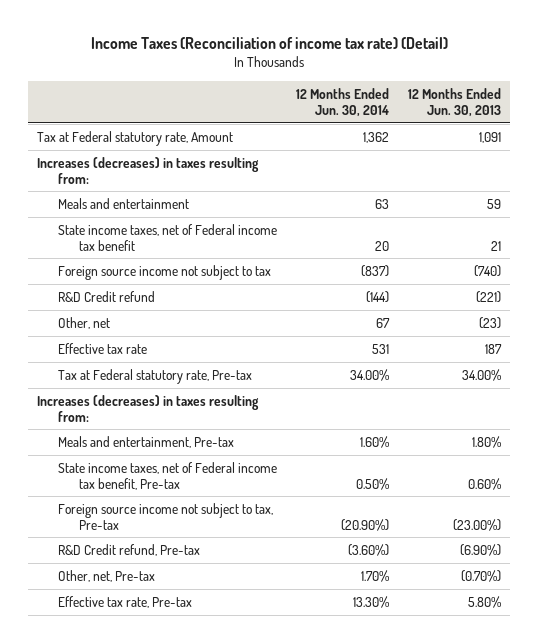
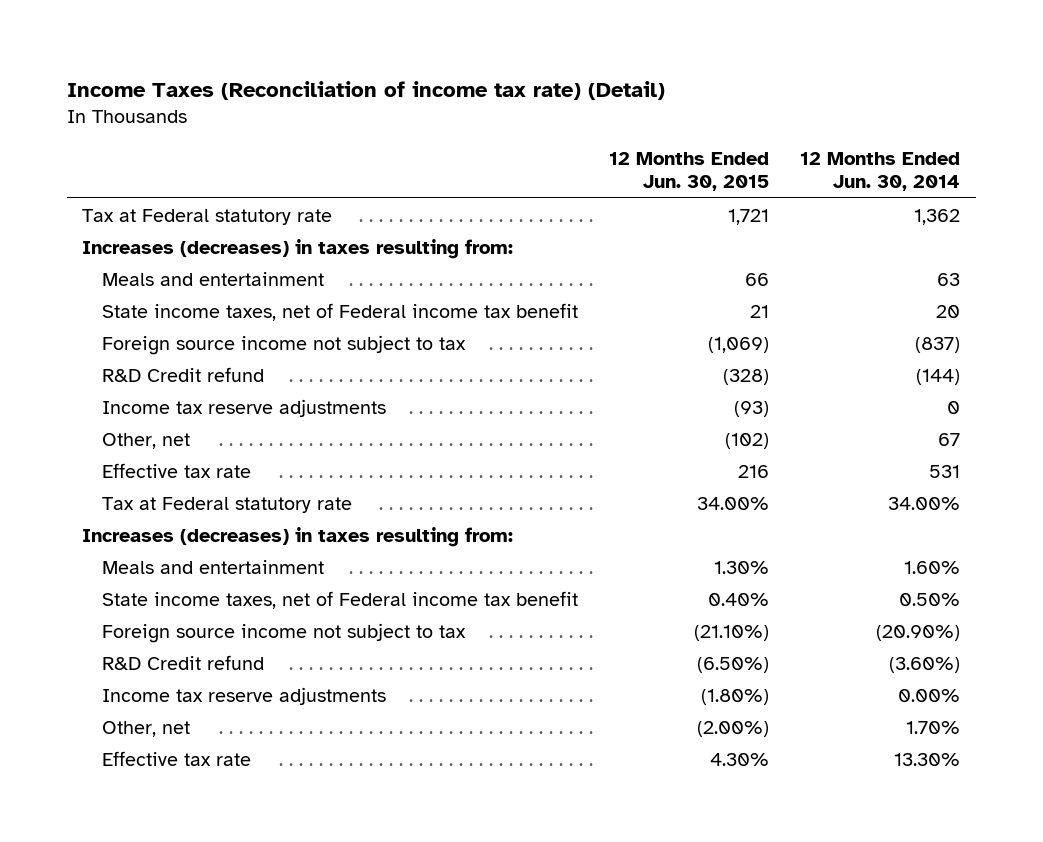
[407,87,501,117] 12 Months Ended Jun. 30, 2013 -> none
none -> [609,151,770,192] 12 Months Ended Jun. 30, 2015
[37,130,234,146] Tax at Federal statutory rate, Amount -> [82,208,333,225] Tax at Federal statutory rate
none -> [101,398,386,417] Income tax reserve adjustments
[58,368,253,384] Tax at Federal statutory rate, Pre-tax -> [101,496,352,513] Tax at Federal statutory rate
[58,435,235,448] Meals and entertainment, Pre-tax -> [101,559,324,574] Meals and entertainment
[58,461,278,490] State income taxes, net of Federal income tax benefit, Pre-tax -> [101,590,578,609] State income taxes, net of Federal income tax benefit
[58,502,274,530] Foreign source income not subject to tax, Pre-tax -> [101,622,466,643] Foreign source income not subject to tax
[58,543,201,556] R&D Credit refund, Pre-tax -> [101,654,264,670] R&D Credit refund
none -> [101,686,386,705] Income tax reserve adjustments
[58,569,156,582] Other, net, Pre-tax -> [101,720,190,737] Other, net
[58,595,193,608] Effective tax rate, Pre-tax -> [101,750,251,766] Effective tax rate

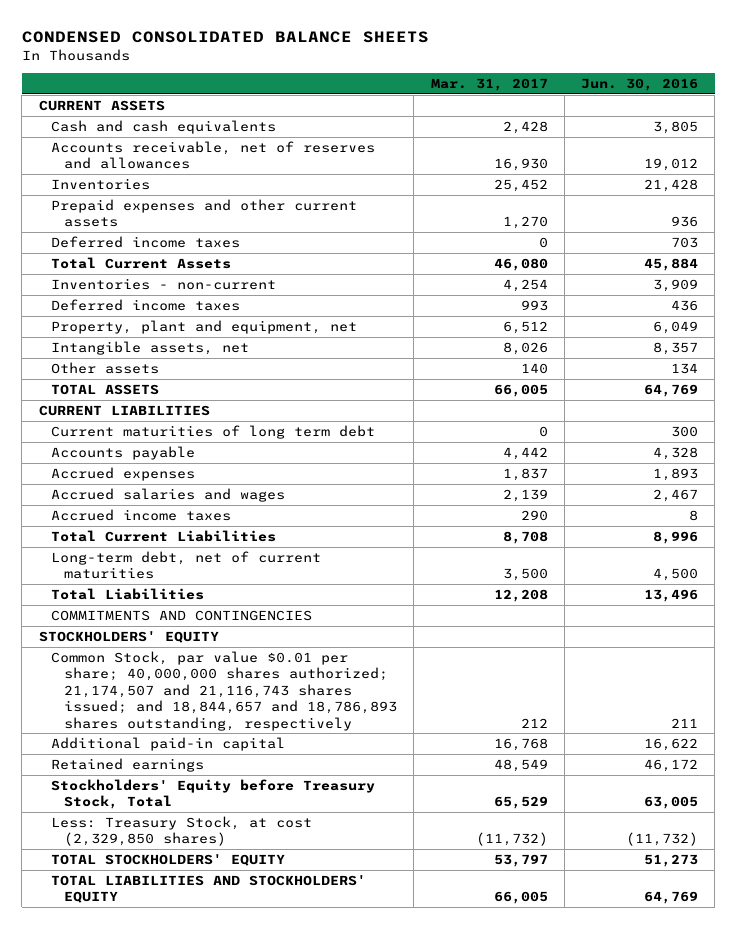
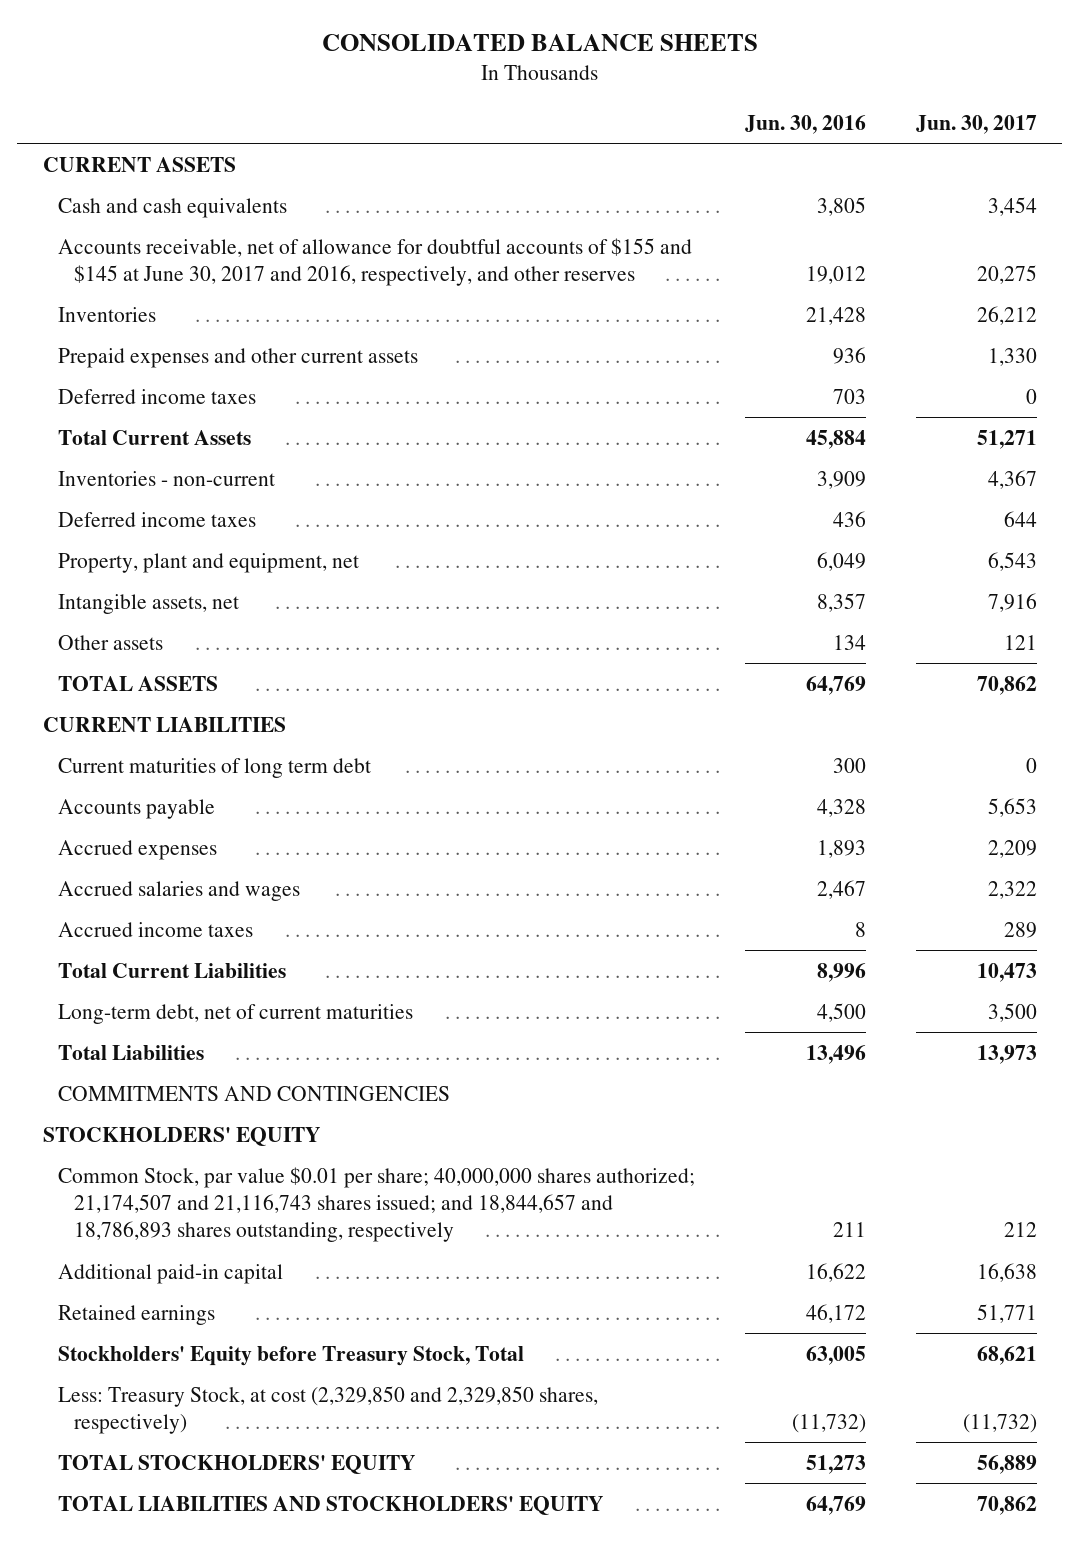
[21,31,429,44] CONDENSED CONSOLIDATED BALANCE SHEETS -> [321,34,758,52] CONSOLIDATED BALANCE SHEETS
[430,78,548,92] Mar. 31, 2017 -> none
none -> [916,114,1038,134] Jun. 30, 2017
[51,140,376,170] Accounts receivable, net of reserves and allowances -> [58,237,693,286] Accounts receivable, net of allowance for doubtful accounts of $155 and $145 at June 30, 2017 and 2016, respectively, and other reserves
[51,815,313,847] Less: Treasury Stock, at cost (2,329,850 shares) -> [58,1385,599,1434] Less: Treasury Stock, at cost (2,329,850 and 2,329,850 shares, respectively)

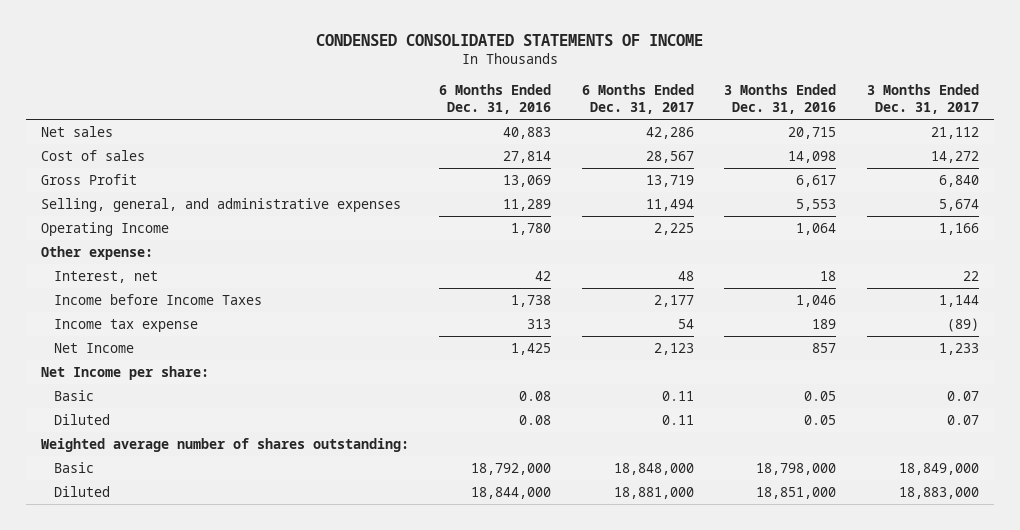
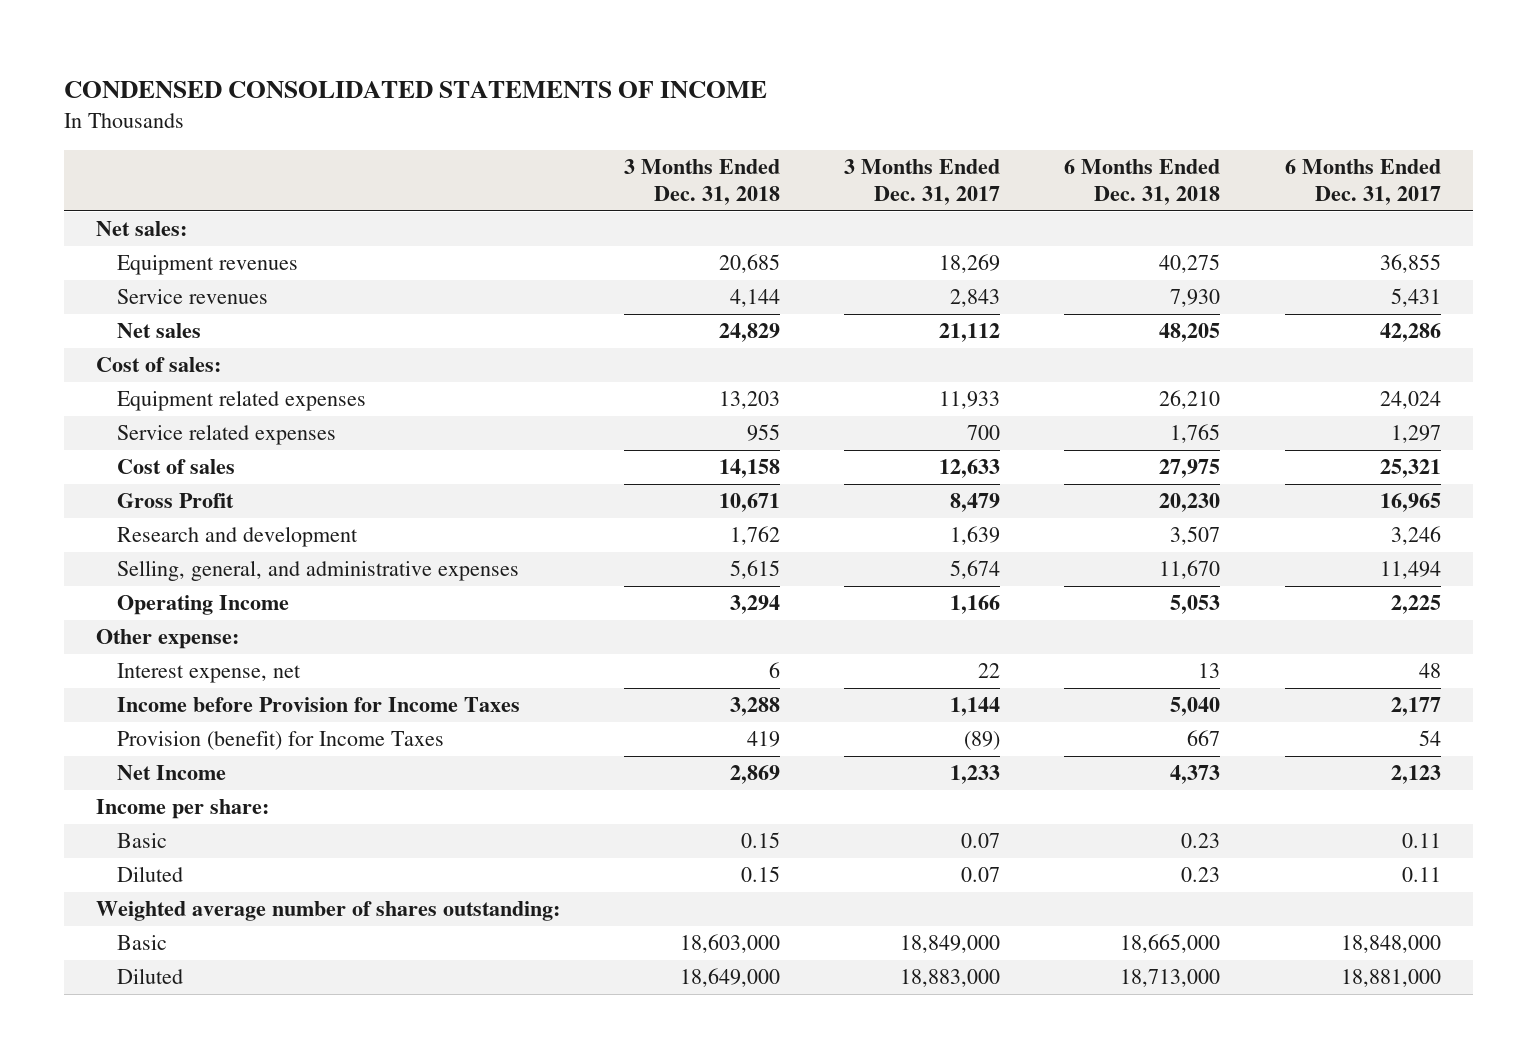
[439,83,552,114] 6 Months Ended Dec. 31, 2016 -> none
[724,83,837,114] 3 Months Ended Dec. 31, 2016 -> none
none -> [624,159,781,206] 3 Months Ended Dec. 31, 2018
none -> [1064,159,1221,206] 6 Months Ended Dec. 31, 2018
none -> [96,221,188,237] Net sales:
none -> [117,255,299,276] Equipment revenues
none -> [117,289,269,305] Service revenues
none -> [96,357,222,373] Cost of sales:
none -> [117,390,367,412] Equipment related expenses
none -> [117,424,337,446] Service related expenses
[645,150,694,163] 28,567 -> [1379,459,1441,479] 25,321
[930,150,979,163] 14,272 -> [939,459,1001,479] 12,633
[645,174,694,187] 13,719 -> [1379,493,1441,513] 16,965
[938,174,979,187] 6,840 -> [950,493,1001,513] 8,479
none -> [117,526,359,548] Research and development
[53,270,158,283] Interest, net -> [117,663,302,684] Interest expense, net
[53,293,262,305] Income before Income Taxes -> [117,697,521,713] Income before Provision for Income Taxes
[53,318,198,332] Income tax expense -> [117,731,445,751] Provision (benefit) for Income Taxes
[40,365,209,380] Net Income per share: -> [96,799,270,820] Income per share:

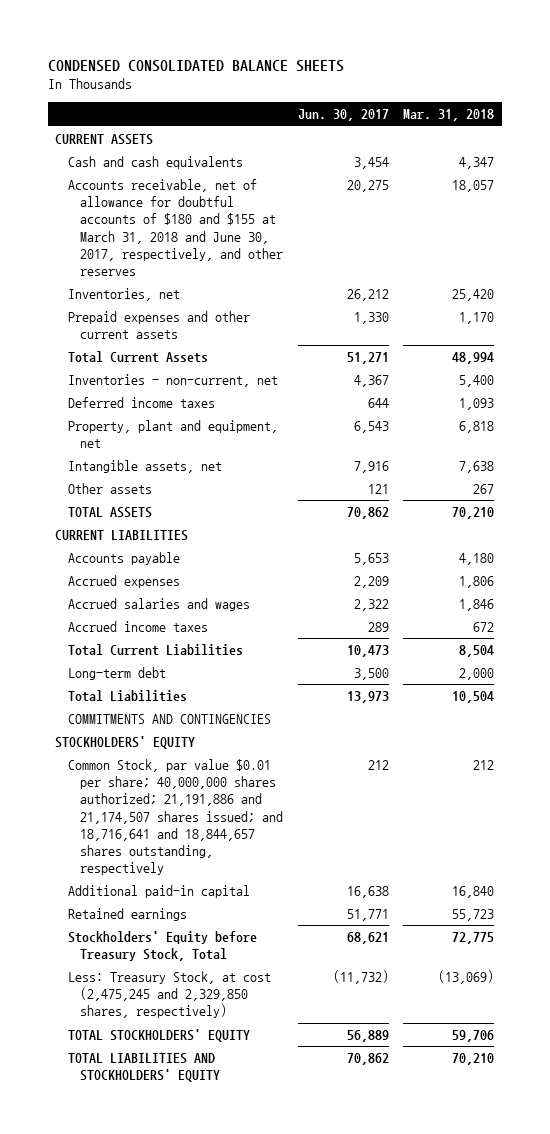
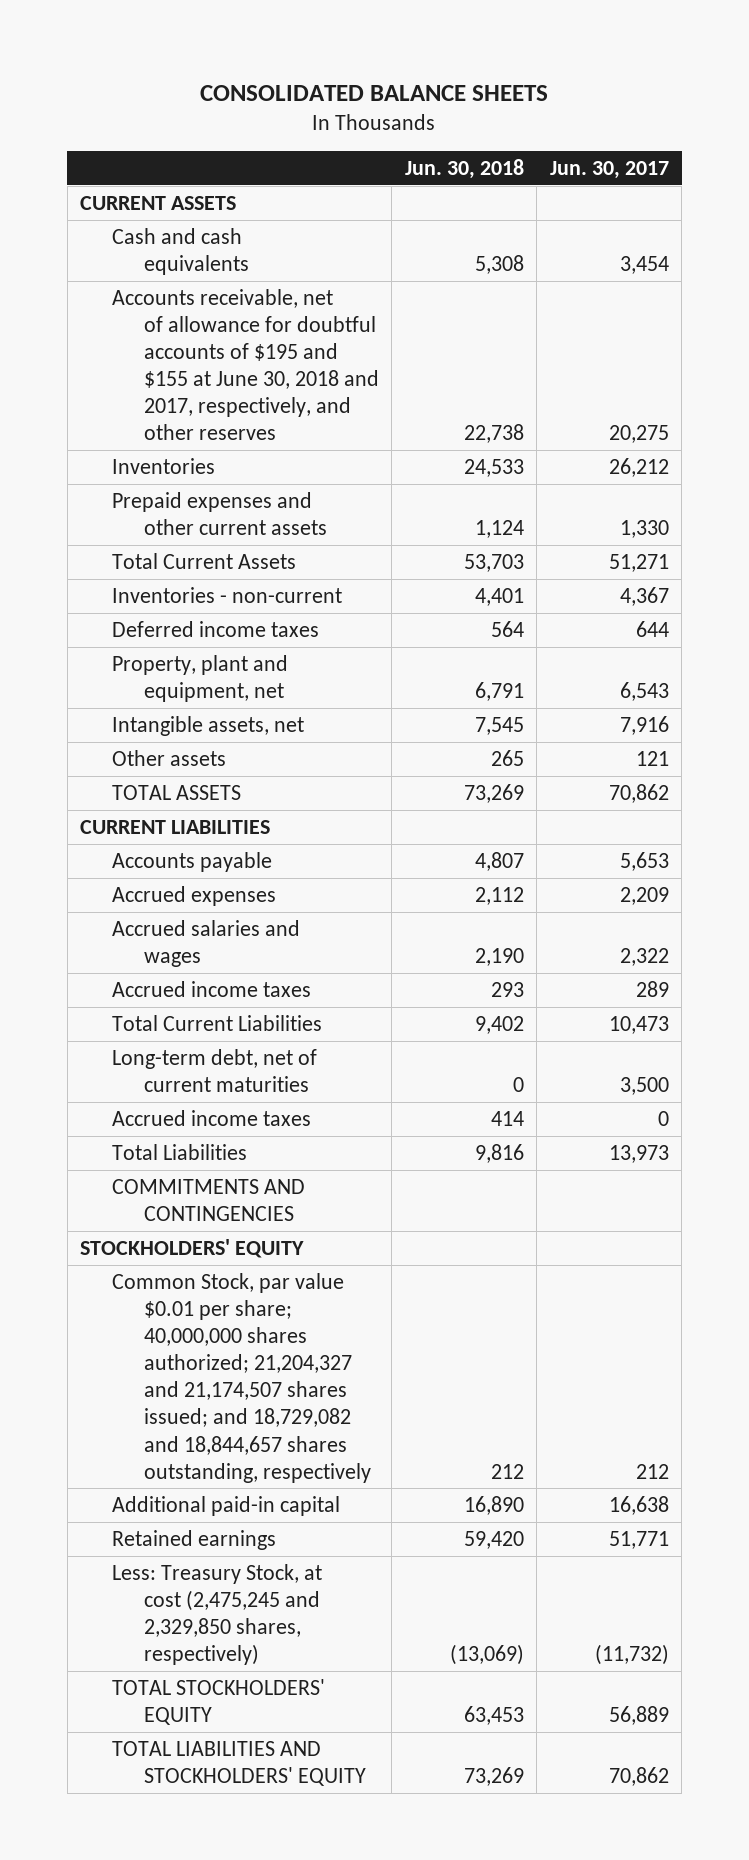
[47,59,344,72] CONDENSED CONSOLIDATED BALANCE SHEETS -> [200,84,549,101] CONSOLIDATED BALANCE SHEETS
[403,109,495,122] Mar. 31, 2018 -> none
none -> [404,159,524,180] Jun. 30, 2018
[67,179,283,276] Accounts receivable, net of allowance for doubtful accounts of $180 and $155 at March 31, 2018 and June 30, 2017, respectively, and other reserves -> [111,288,379,441] Accounts receivable, net of allowance for doubtful accounts of $195 and $155 at June 30, 2018 and 2017, respectively, and other reserves
[67,288,180,302] Inventories, net -> [111,457,215,474] Inventories
[67,374,278,388] Inventories - non-current, net -> [111,586,342,603] Inventories - non-current
[67,667,166,681] Long-term debt -> [111,1048,317,1092] Long-term debt, net of current maturities
none -> [111,1109,311,1126] Accrued income taxes
[67,759,283,876] Common Stock, par value $0.01 per share; 40,000,000 shares authorized; 21,191,886 and 21,174,507 shares issued; and 18,716,641 and 18,844,657 shares outstanding, respectively -> [111,1272,371,1483] Common Stock, par value $0.01 per share; 40,000,000 shares authorized; 21,204,327 and 21,174,507 shares issued; and 18,729,082 and 18,844,657 shares outstanding, respectively
[67,931,257,962] Stockholders' Equity before Treasury Stock, Total -> none

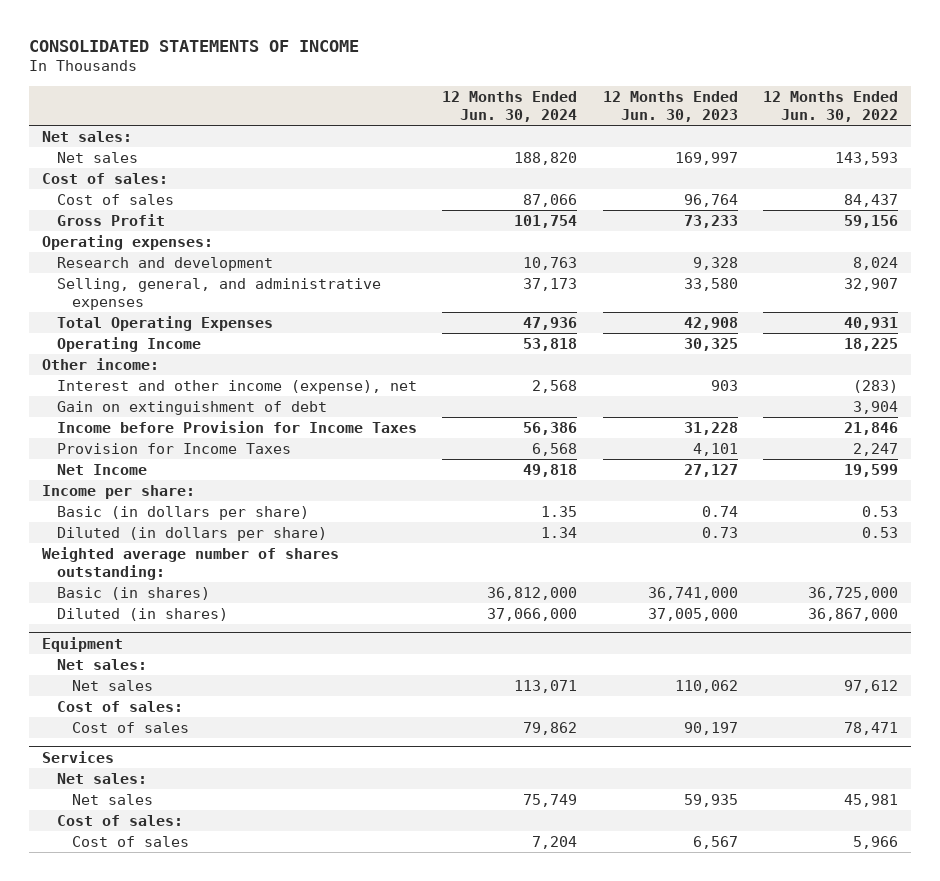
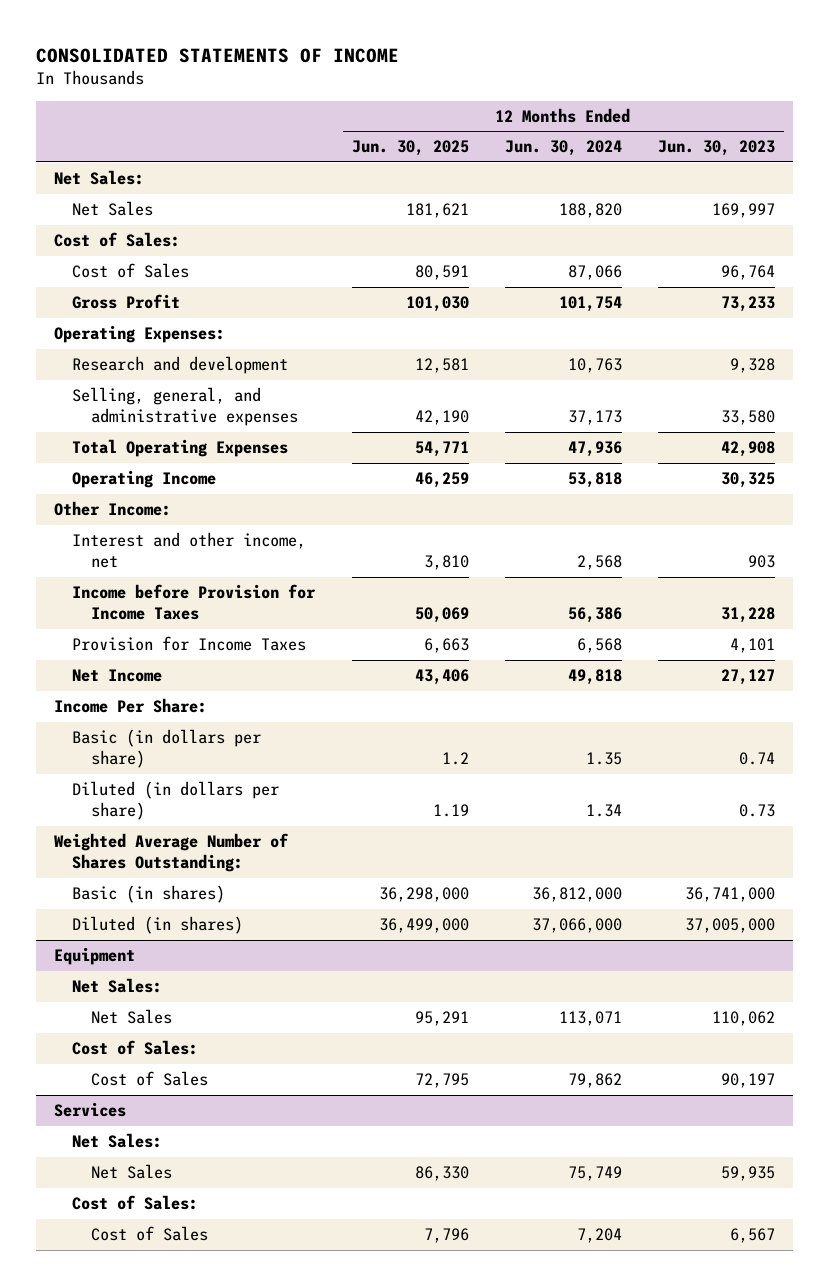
[763,91,899,122] 12 Months Ended Jun. 30, 2022 -> none
none -> [351,140,469,157] Jun. 30, 2025
[41,131,132,143] Net sales: -> [54,170,145,186] Net Sales:
[56,152,138,164] Net sales -> [72,201,154,217] Net Sales
[41,173,168,185] Cost of sales: -> [54,232,181,248] Cost of Sales:
[56,194,174,206] Cost of sales -> [72,263,190,279] Cost of Sales
[41,235,213,251] Operating expenses: -> [54,325,226,344] Operating Expenses:
[56,401,327,416] Gain on extinguishment of debt -> none
[41,358,159,371] Other income: -> [54,501,172,517] Other Income:
[56,380,417,395] Interest and other income (expense), net -> [72,532,307,569] Interest and other income, net
[41,485,195,500] Income per share: -> [54,698,208,714] Income Per Share:
[41,547,339,580] Weighted average number of shares outstanding: -> [54,833,290,873] Weighted Average Number of Shares Outstanding:
[56,659,147,671] Net sales: -> [72,978,163,994] Net Sales:
[71,680,153,692] Net sales -> [90,1009,172,1025] Net Sales
[56,701,183,713] Cost of sales: -> [72,1040,199,1056] Cost of Sales:
[71,722,189,734] Cost of sales -> [90,1071,208,1087] Cost of Sales
[56,773,147,785] Net sales: -> [72,1133,163,1149] Net Sales:
[71,794,153,806] Net sales -> [90,1164,172,1180] Net Sales
[56,815,183,827] Cost of sales: -> [72,1195,199,1211] Cost of Sales:
[71,836,189,848] Cost of sales -> [90,1226,208,1242] Cost of Sales

